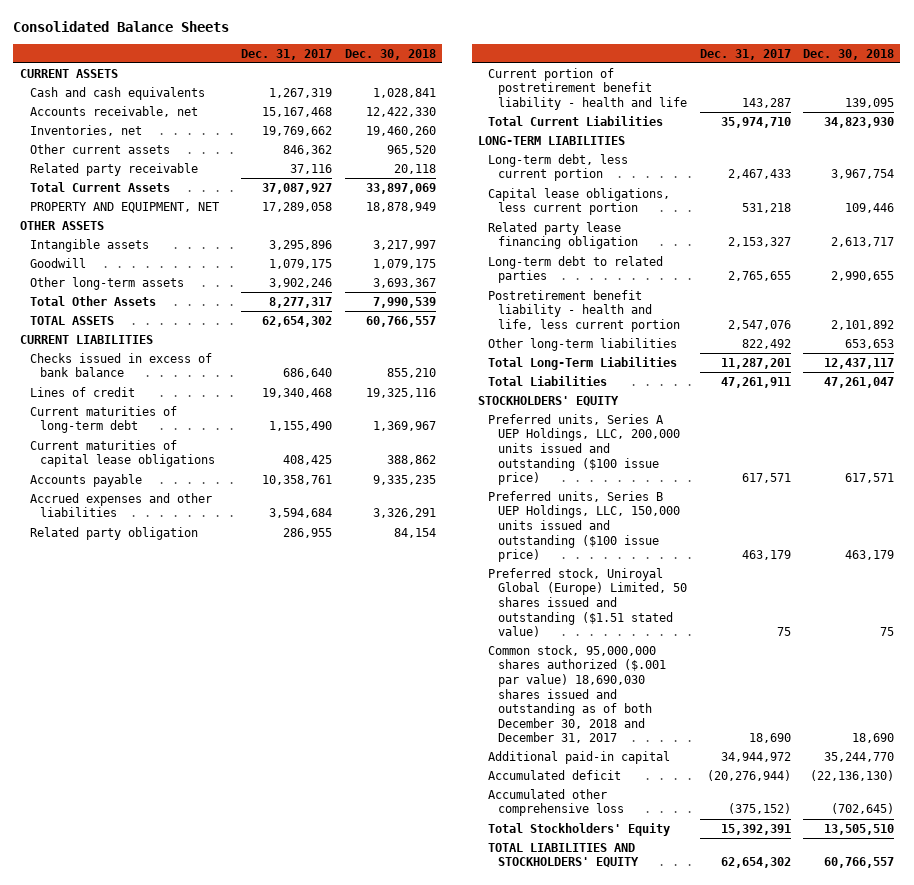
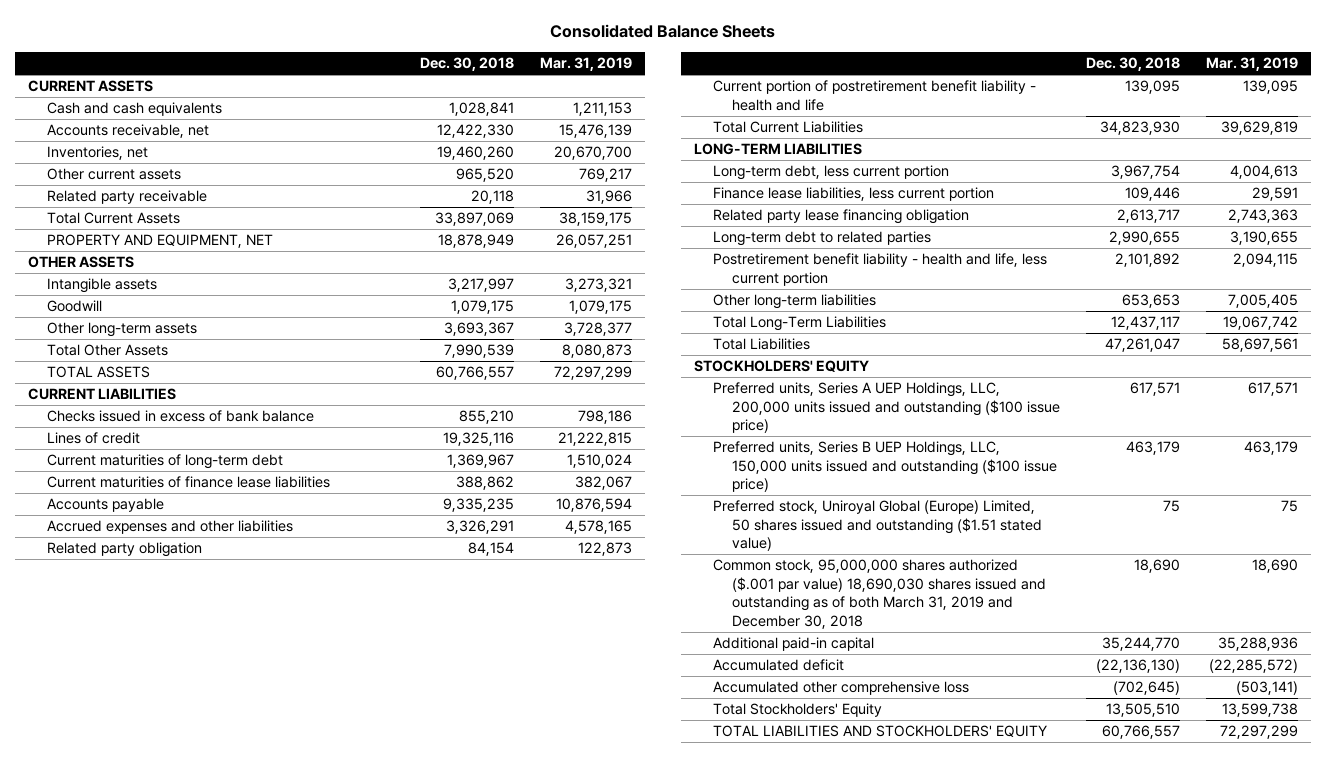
[241,48,333,60] Dec. 31, 2017 -> none
none -> [539,57,632,72] Mar. 31, 2019
[29,439,215,468] Current maturities of capital lease obligations -> [46,476,330,489] Current maturities of finance lease liabilities
[488,187,671,216] Capital lease obligations, less current portion -> [712,187,994,202] Finance lease liabilities, less current portion
[488,644,667,744] Common stock, 95,000,000 shares authorized ($.001 par value) 18,690,030 shares issued and outstanding as of both December 30, 2018 and December 31, 2017 -> [712,559,1046,629] Common stock, 95,000,000 shares authorized ($.001 par value) 18,690,030 shares issued and outstanding as of both March 31, 2019 and December 30, 2018

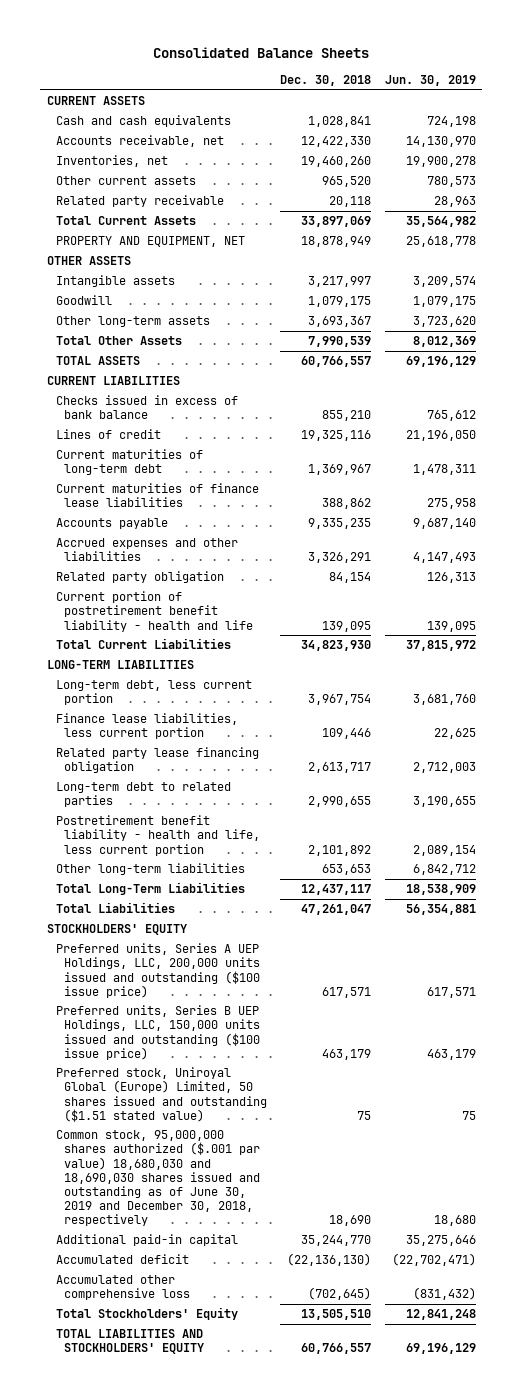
[539,57,632,72] Mar. 31, 2019 -> none
none -> [384,75,476,87] Jun. 30, 2019
[712,559,1046,629] Common stock, 95,000,000 shares authorized ($.001 par value) 18,690,030 shares issued and outstanding as of both March 31, 2019 and December 30, 2018 -> [55,1130,261,1227] Common stock, 95,000,000 shares authorized ($.001 par value) 18,680,030 and 18,690,030 shares issued and outstanding as of June 30, 2019 and December 30, 2018, respectively

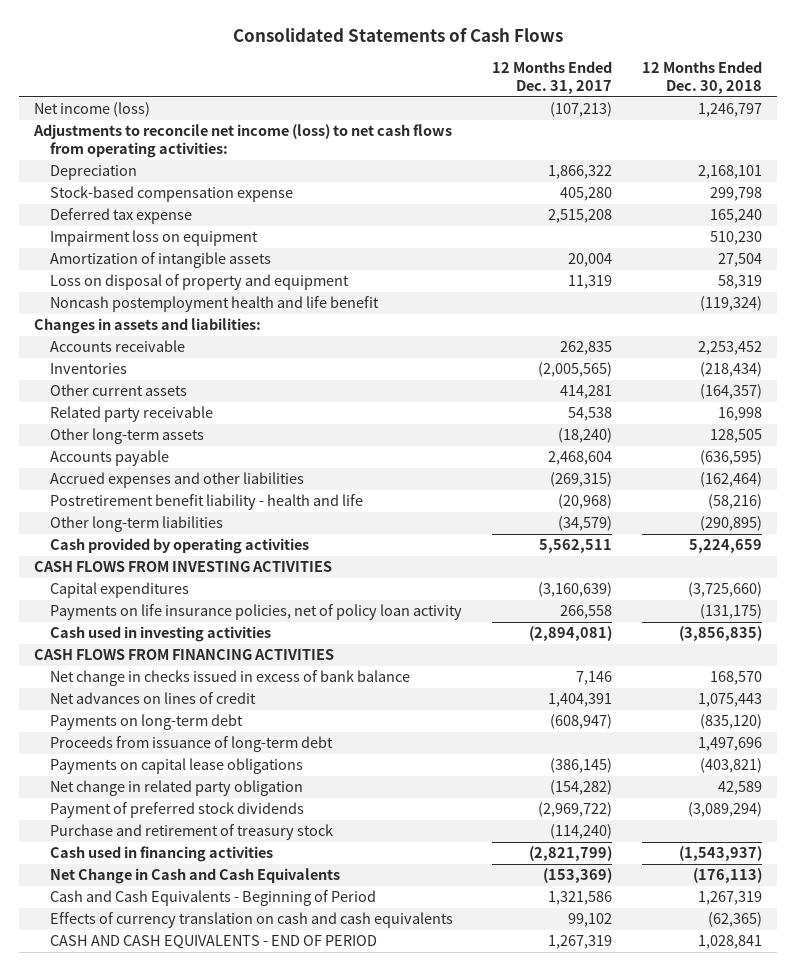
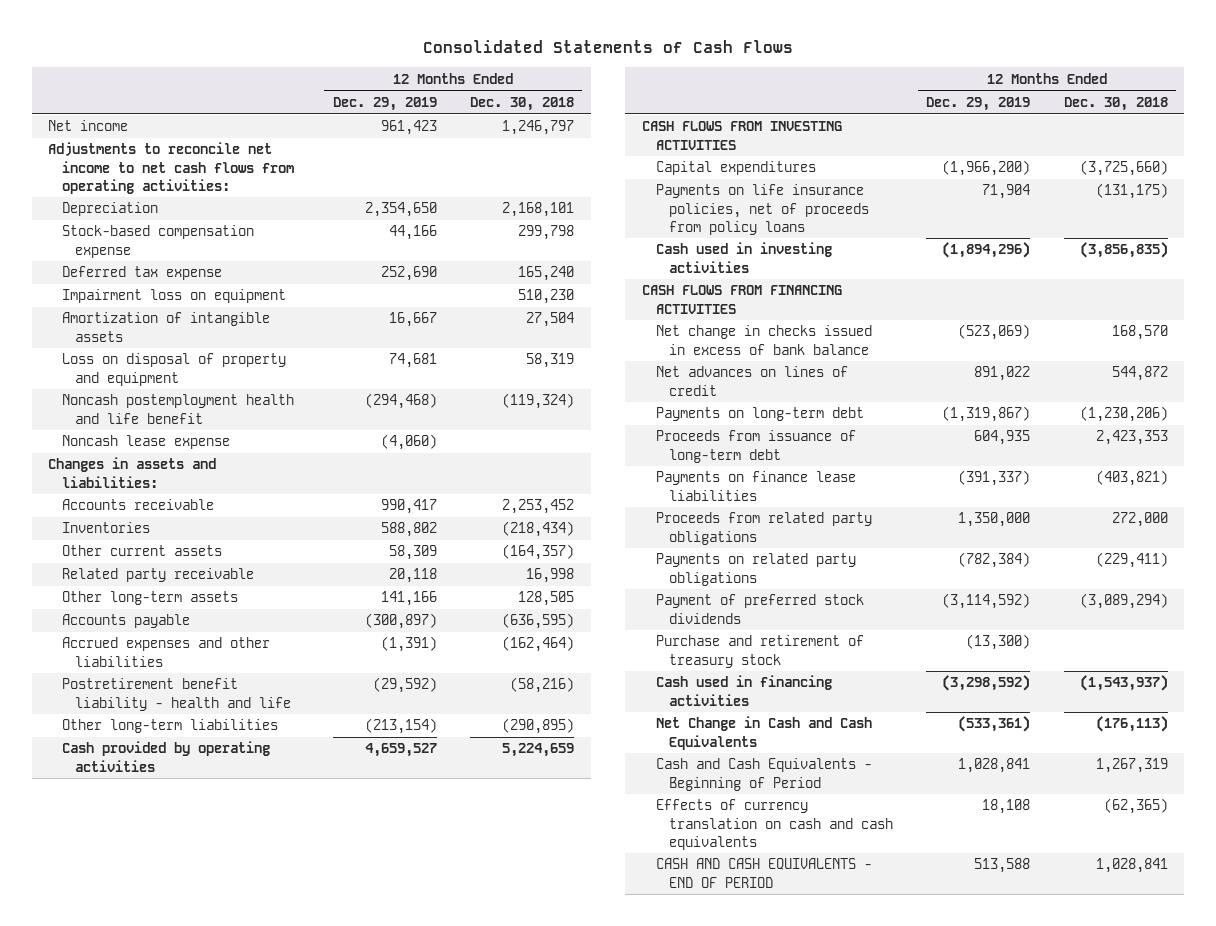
[491,61,612,95] 12 Months Ended Dec. 31, 2017 -> none
none -> [332,97,437,112] Dec. 29, 2019
[34,102,151,118] Net income (loss) -> [48,120,129,132] Net income
[33,124,453,159] Adjustments to reconcile net income (loss) to net cash flows from operating activities: -> [48,142,294,194] Adjustments to reconcile net income to net cash flows from operating activities:
none -> [61,435,230,450] Noncash lease expense
[49,604,462,621] Payments on life insurance policies, net of policy loan activity -> [655,184,869,235] Payments on life insurance policies, net of proceeds from policy loans
[49,780,303,797] Net change in related party obligation -> none
[698,693,763,708] 1,075,443 -> [1111,366,1168,382] 544,872
[700,714,763,730] (835,120) -> [1079,406,1168,423] (1,230,206)
[698,737,763,752] 1,497,696 -> [1095,430,1168,446] 2,423,353
[49,758,303,775] Payments on capital lease obligations -> [655,471,856,501] Payments on finance lease liabilities
none -> [655,512,872,545] Proceeds from related party obligations
none -> [655,553,856,586] Payments on related party obligations

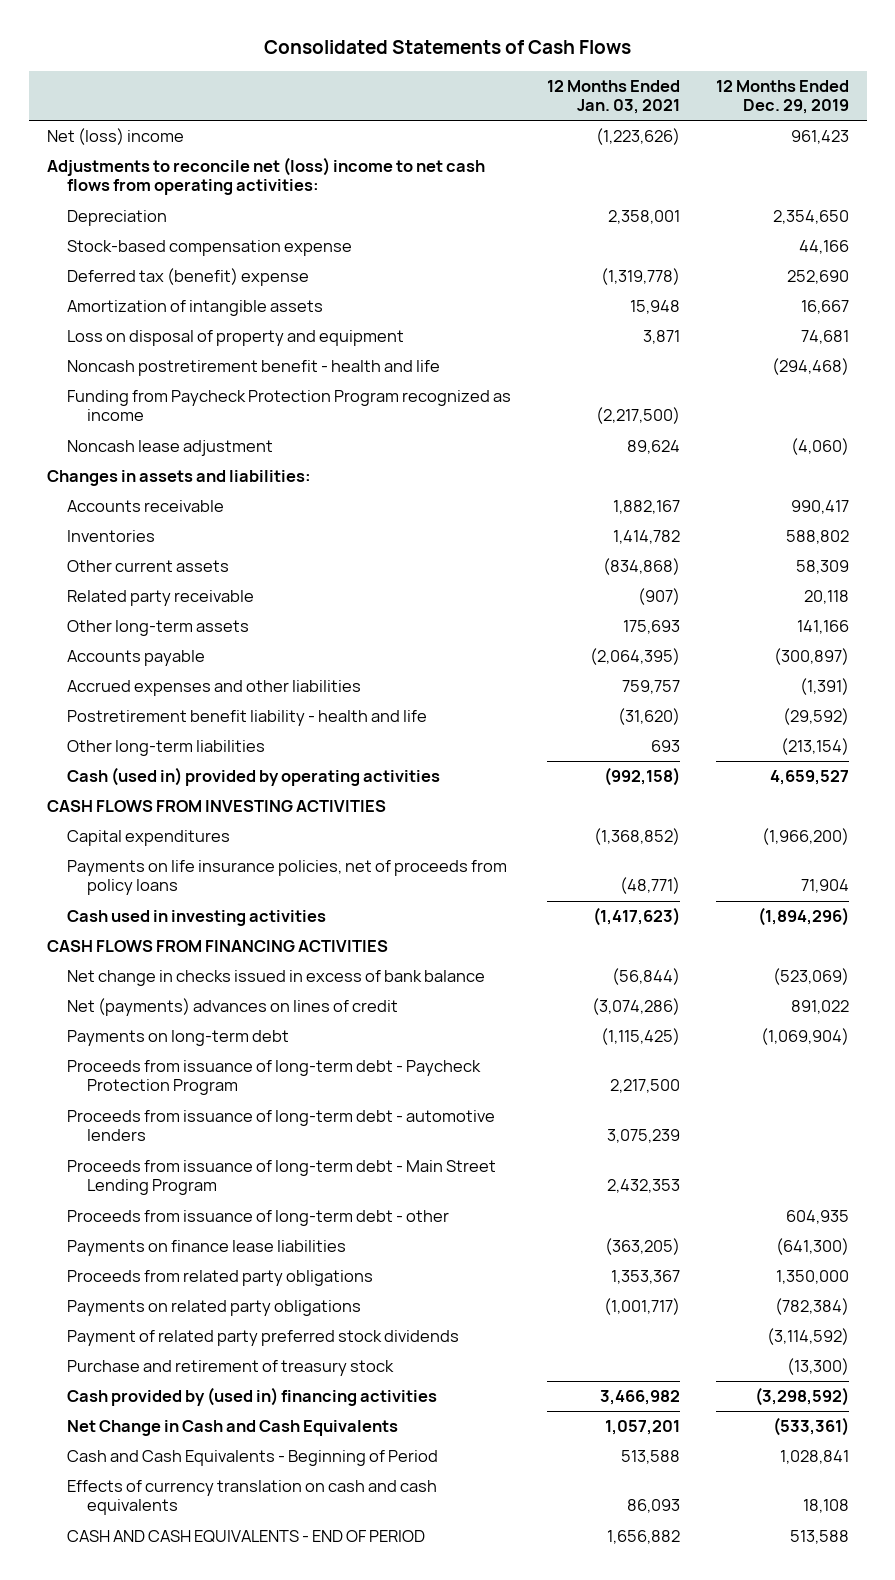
[469,97,574,112] Dec. 30, 2018 -> none
none -> [546,79,680,114] 12 Months Ended Jan. 03, 2021
[48,120,129,132] Net income -> [46,128,184,146] Net (loss) income
[48,142,294,194] Adjustments to reconcile net income to net cash flows from operating activities: -> [46,157,485,196] Adjustments to reconcile net (loss) income to net cash flows from operating activities:
[61,289,286,304] Impairment loss on equipment -> none
[61,266,222,281] Deferred tax expense -> [66,268,309,287] Deferred tax (benefit) expense
[61,394,294,424] Noncash postemployment health and life benefit -> [66,360,440,377] Noncash postretirement benefit - health and life
none -> [66,390,511,422] Funding from Paycheck Protection Program recognized as income
[61,435,230,450] Noncash lease expense -> [66,440,273,457] Noncash lease adjustment
[61,741,270,772] Cash provided by operating activities -> [66,767,440,787] Cash (used in) provided by operating activities
[655,366,848,396] Net advances on lines of credit -> [66,998,398,1017] Net (payments) advances on lines of credit
[942,406,1031,423] (1,319,867) -> [760,1028,849,1046] (1,069,904)
none -> [66,1060,481,1096] Proceeds from issuance of long-term debt - Paycheck Protection Program
none -> [66,1110,495,1142] Proceeds from issuance of long-term debt - automotive lenders
none -> [66,1160,496,1196] Proceeds from issuance of long-term debt - Main Street Lending Program
[655,430,856,463] Proceeds from issuance of long-term debt -> [66,1210,449,1227] Proceeds from issuance of long-term debt - other
[958,470,1031,487] (391,337) -> [775,1238,849,1256] (641,300)
[655,594,864,624] Payment of preferred stock dividends -> [66,1330,459,1347] Payment of related party preferred stock dividends
[655,675,832,706] Cash used in financing activities -> [66,1387,437,1407] Cash provided by (used in) financing activities

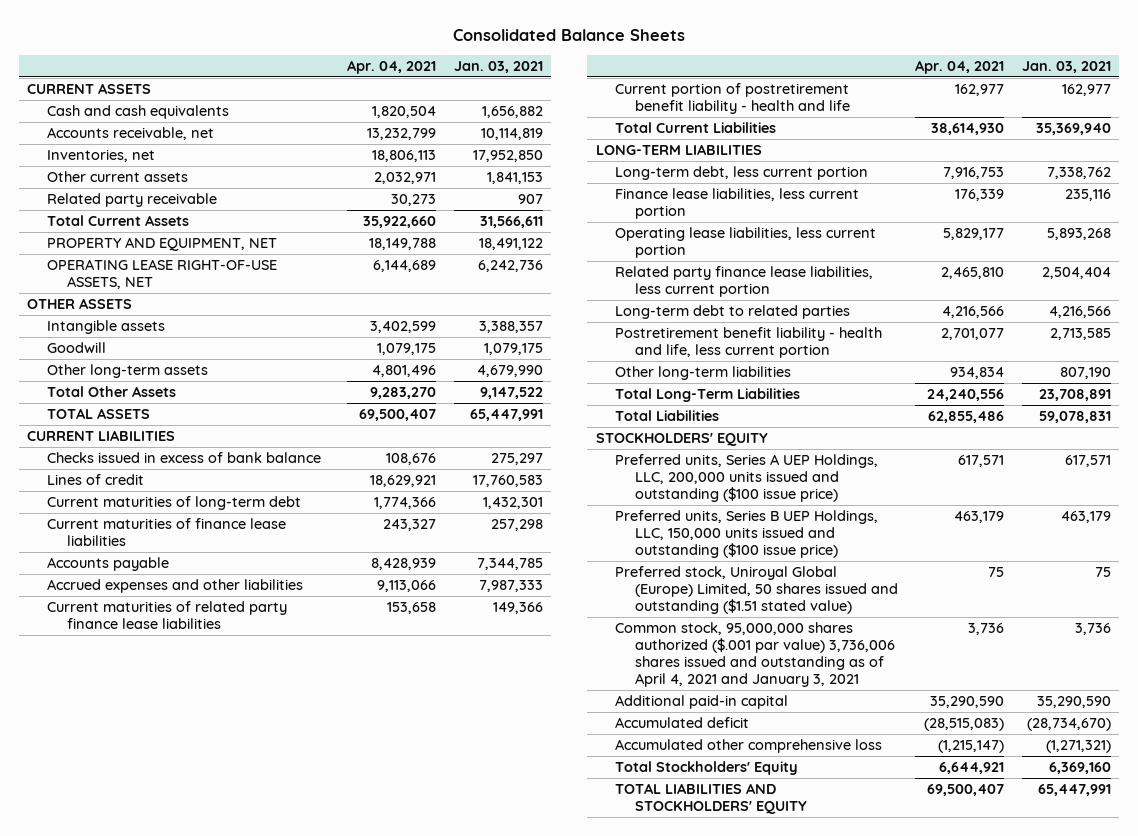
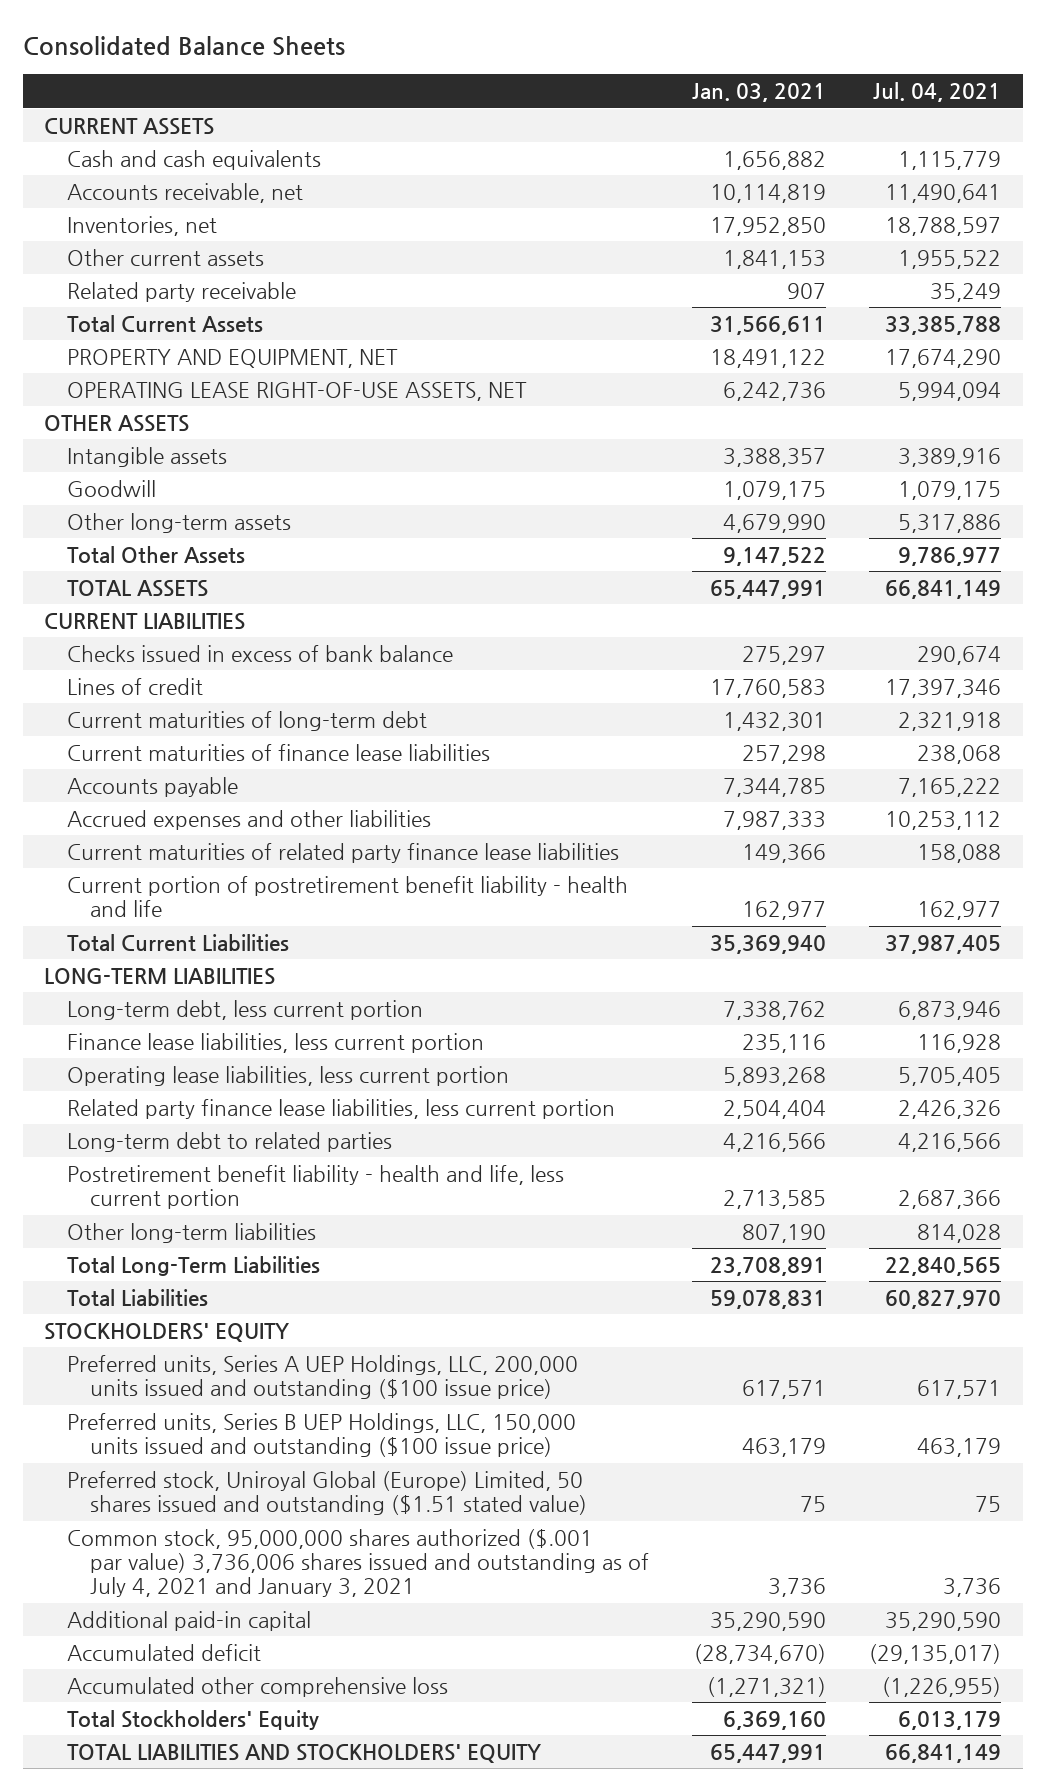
[347,60,437,75] Apr. 04, 2021 -> none
none -> [873,82,1002,103] Jul. 04, 2021
[615,621,896,688] Common stock, 95,000,000 shares authorized ($.001 par value) 3,736,006 shares issued and outstanding as of April 4, 2021 and January 3, 2021 -> [66,1528,649,1598] Common stock, 95,000,000 shares authorized ($.001 par value) 3,736,006 shares issued and outstanding as of July 4, 2021 and January 3, 2021

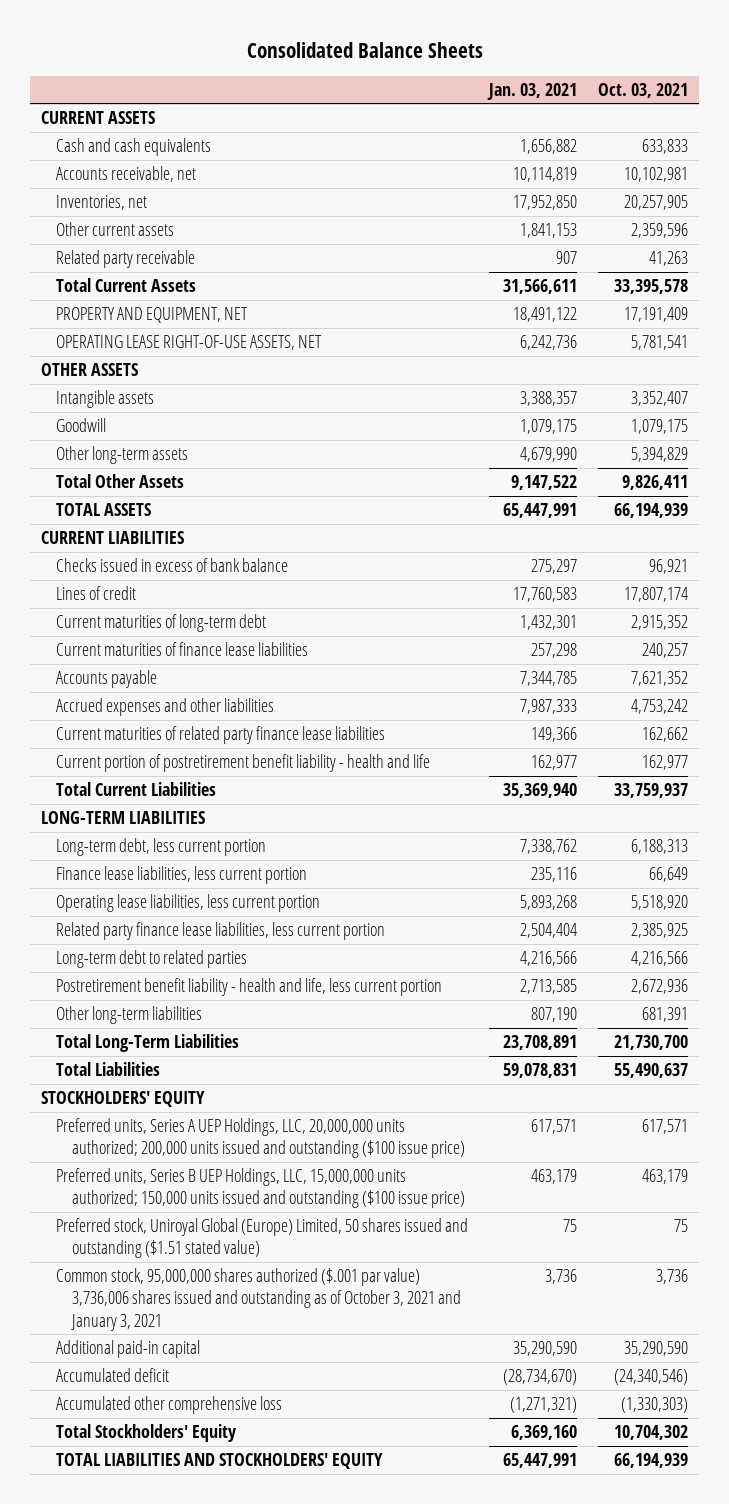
[873,82,1002,103] Jul. 04, 2021 -> none
none -> [598,82,689,98] Oct. 03, 2021
[66,1354,578,1400] Preferred units, Series A UEP Holdings, LLC, 200,000 units issued and outstanding ($100 issue price) -> [56,1118,465,1159] Preferred units, Series A UEP Holdings, LLC, 20,000,000 units authorized; 200,000 units issued and outstanding ($100 issue price)
[66,1412,576,1458] Preferred units, Series B UEP Holdings, LLC, 150,000 units issued and outstanding ($100 issue price) -> [56,1168,465,1209] Preferred units, Series B UEP Holdings, LLC, 15,000,000 units authorized; 150,000 units issued and outstanding ($100 issue price)
[66,1528,649,1598] Common stock, 95,000,000 shares authorized ($.001 par value) 3,736,006 shares issued and outstanding as of July 4, 2021 and January 3, 2021 -> [56,1268,461,1331] Common stock, 95,000,000 shares authorized ($.001 par value) 3,736,006 shares issued and outstanding as of October 3, 2021 and January 3, 2021

